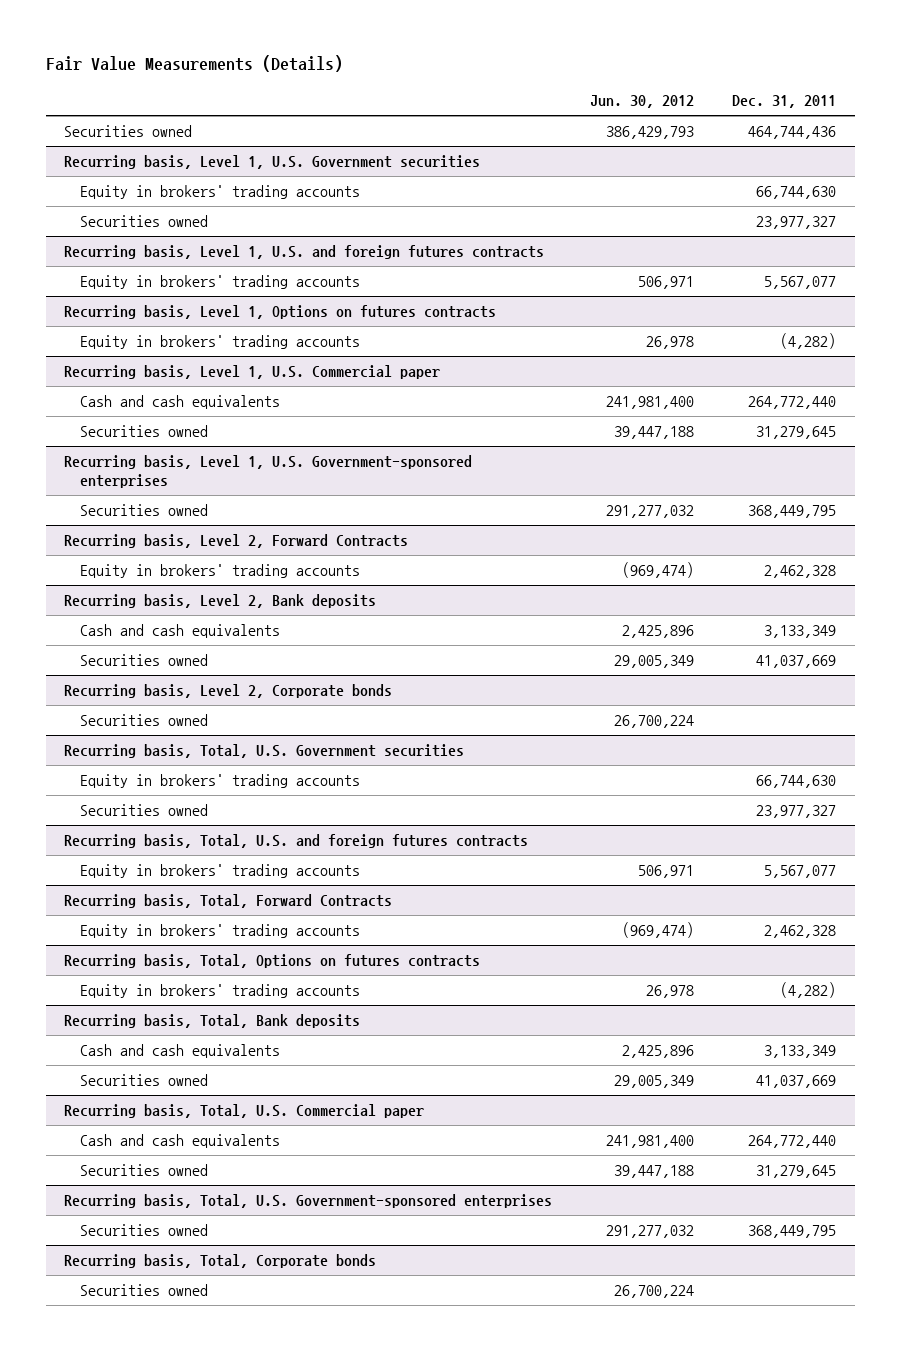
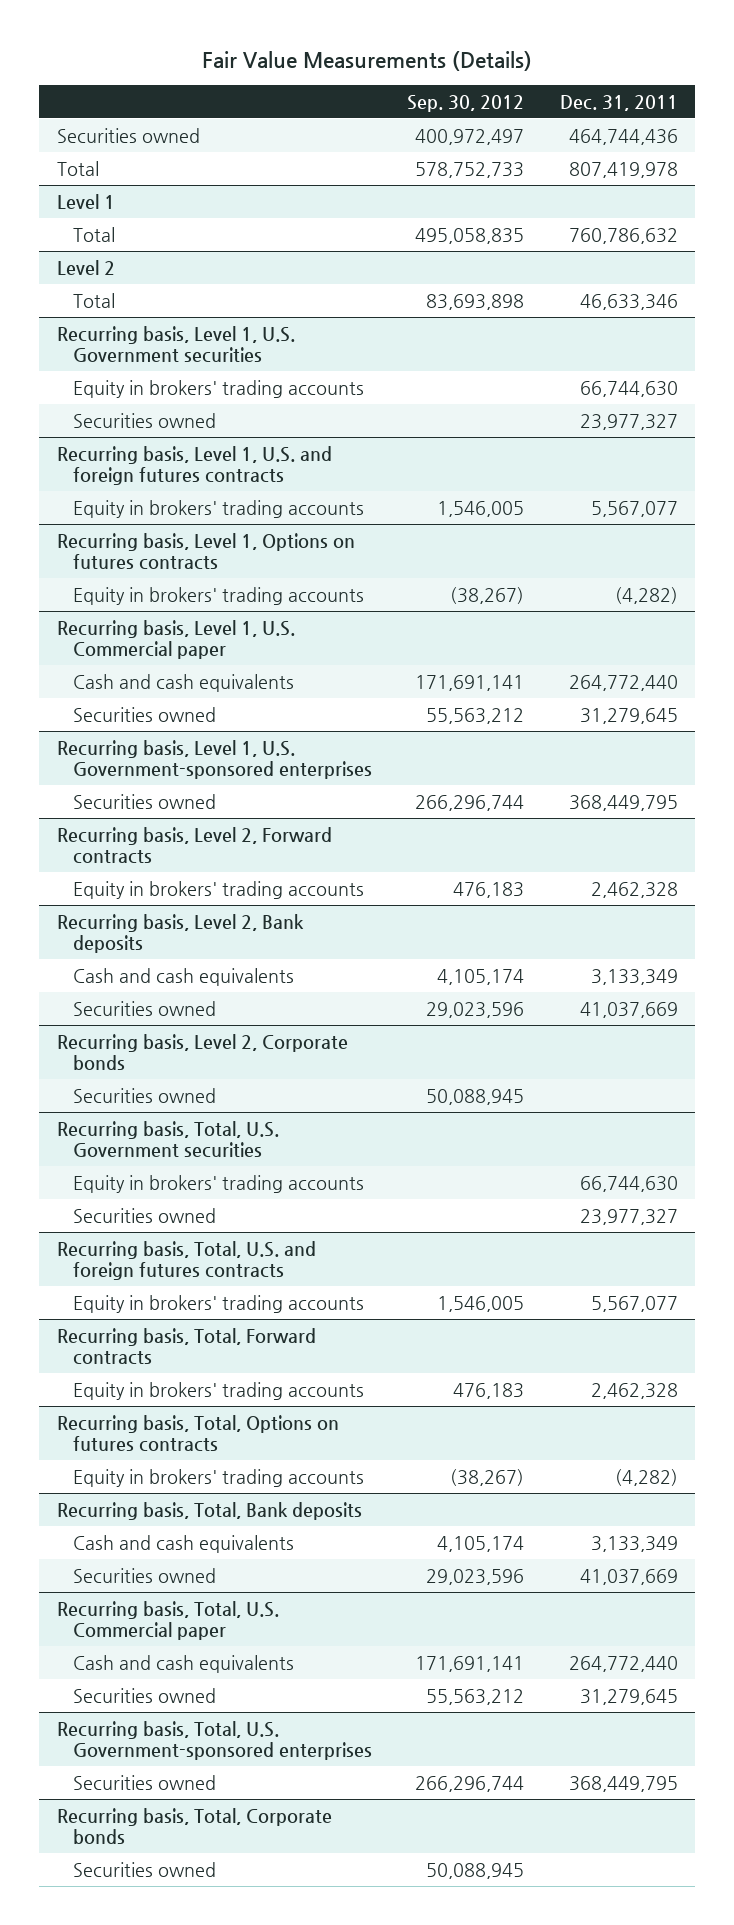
[590,94,695,108] Jun. 30, 2012 -> none
none -> [407,94,525,112] Sep. 30, 2012
none -> [56,160,99,176] Total
none -> [56,193,115,209] Level 1
none -> [73,226,116,242] Total
none -> [56,259,115,275] Level 2
none -> [73,292,116,308] Total
[64,534,409,549] Recurring basis, Level 2, Forward Contracts -> [56,826,332,865] Recurring basis, Level 2, Forward contracts
[64,894,393,909] Recurring basis, Total, Forward Contracts -> [56,1327,316,1366] Recurring basis, Total, Forward contracts

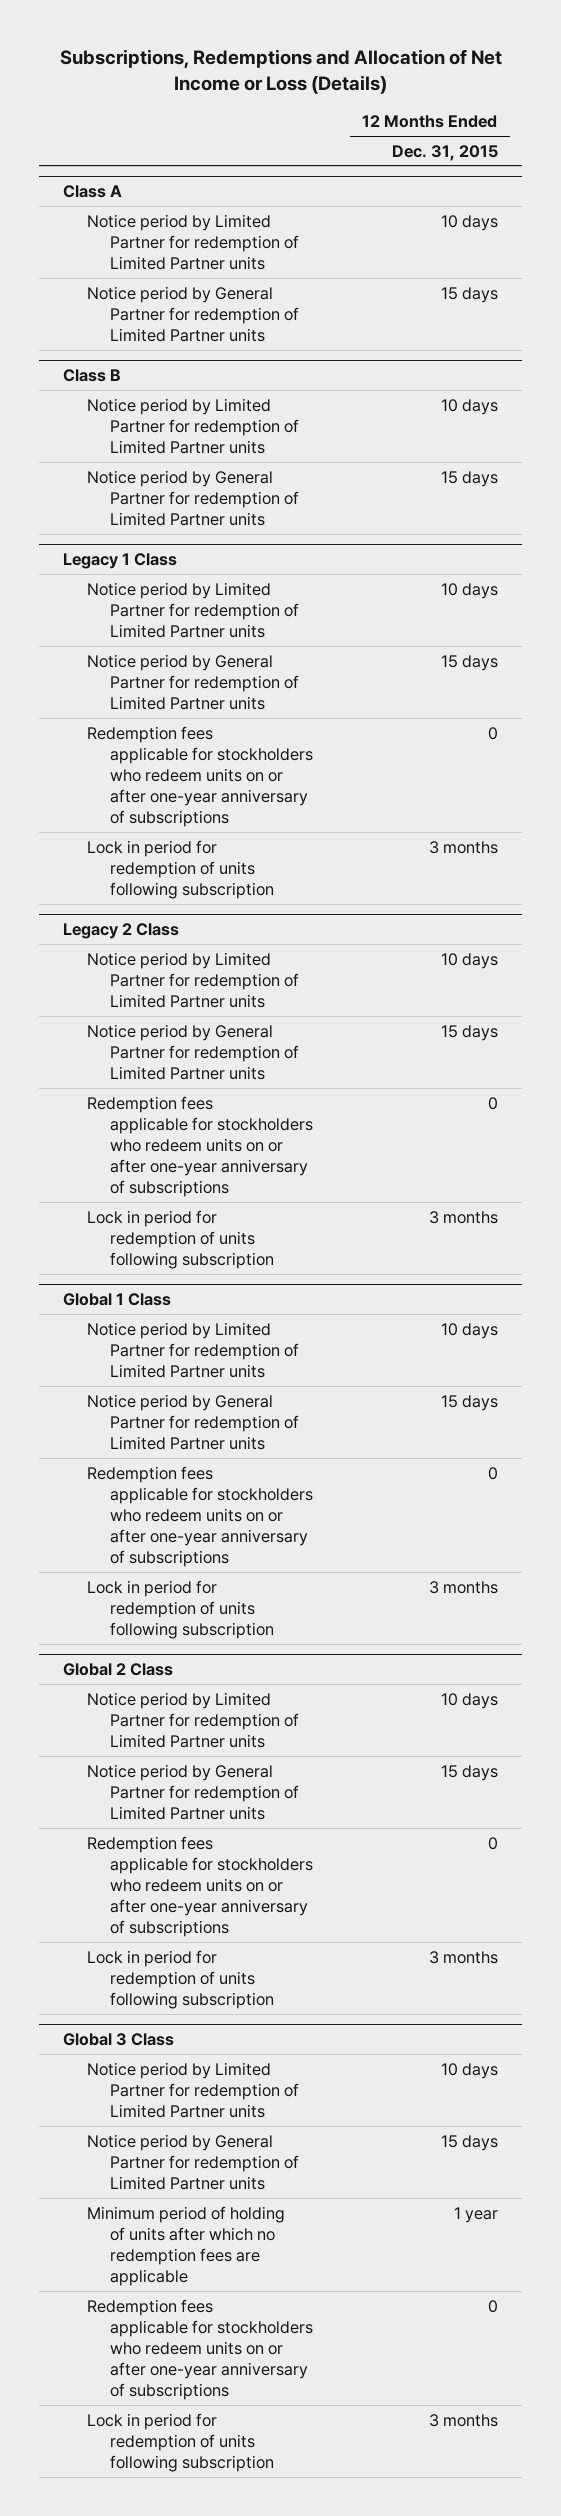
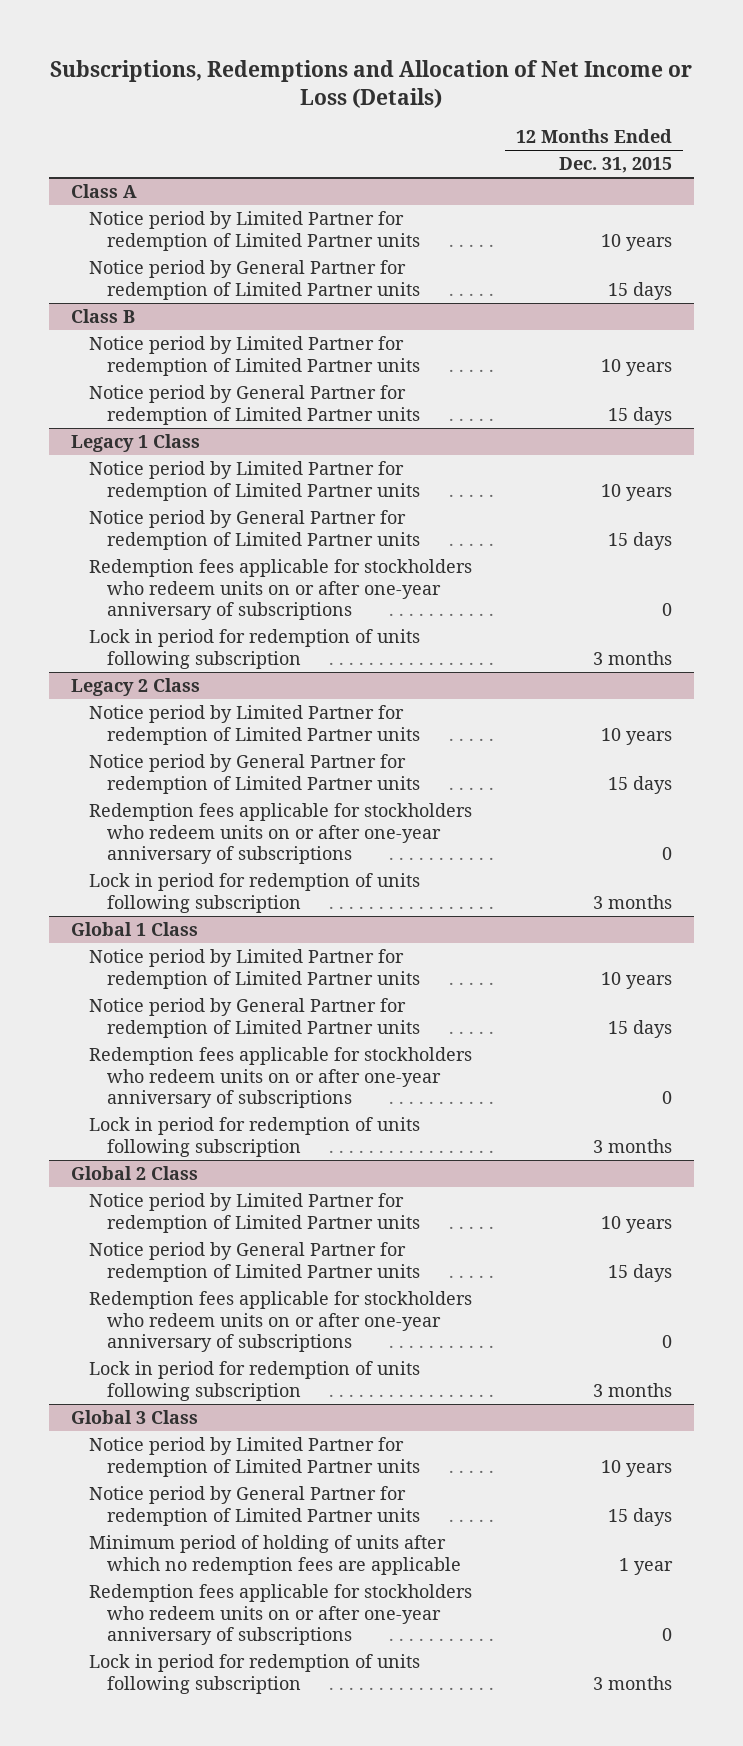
[440,214,498,231] 10 days -> [601,233,673,251] 10 years
[440,398,498,415] 10 days -> [601,358,673,376] 10 years
[440,582,498,599] 10 days -> [601,483,673,501] 10 years
[440,952,498,969] 10 days -> [601,727,673,745] 10 years
[440,1322,498,1339] 10 days -> [601,971,673,989] 10 years
[440,1692,498,1709] 10 days -> [601,1215,673,1233] 10 years
[440,2062,498,2079] 10 days -> [601,1459,673,1477] 10 years

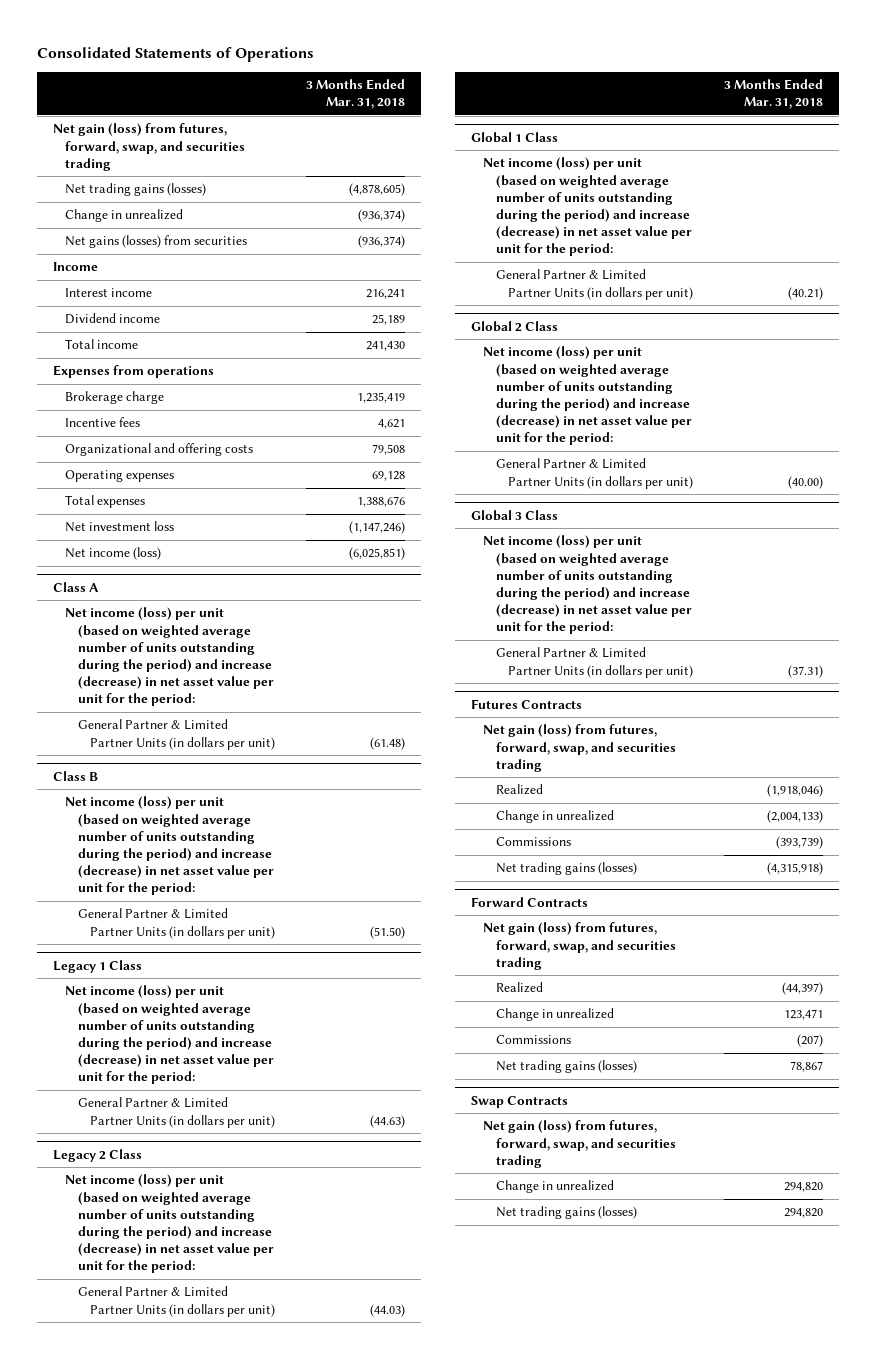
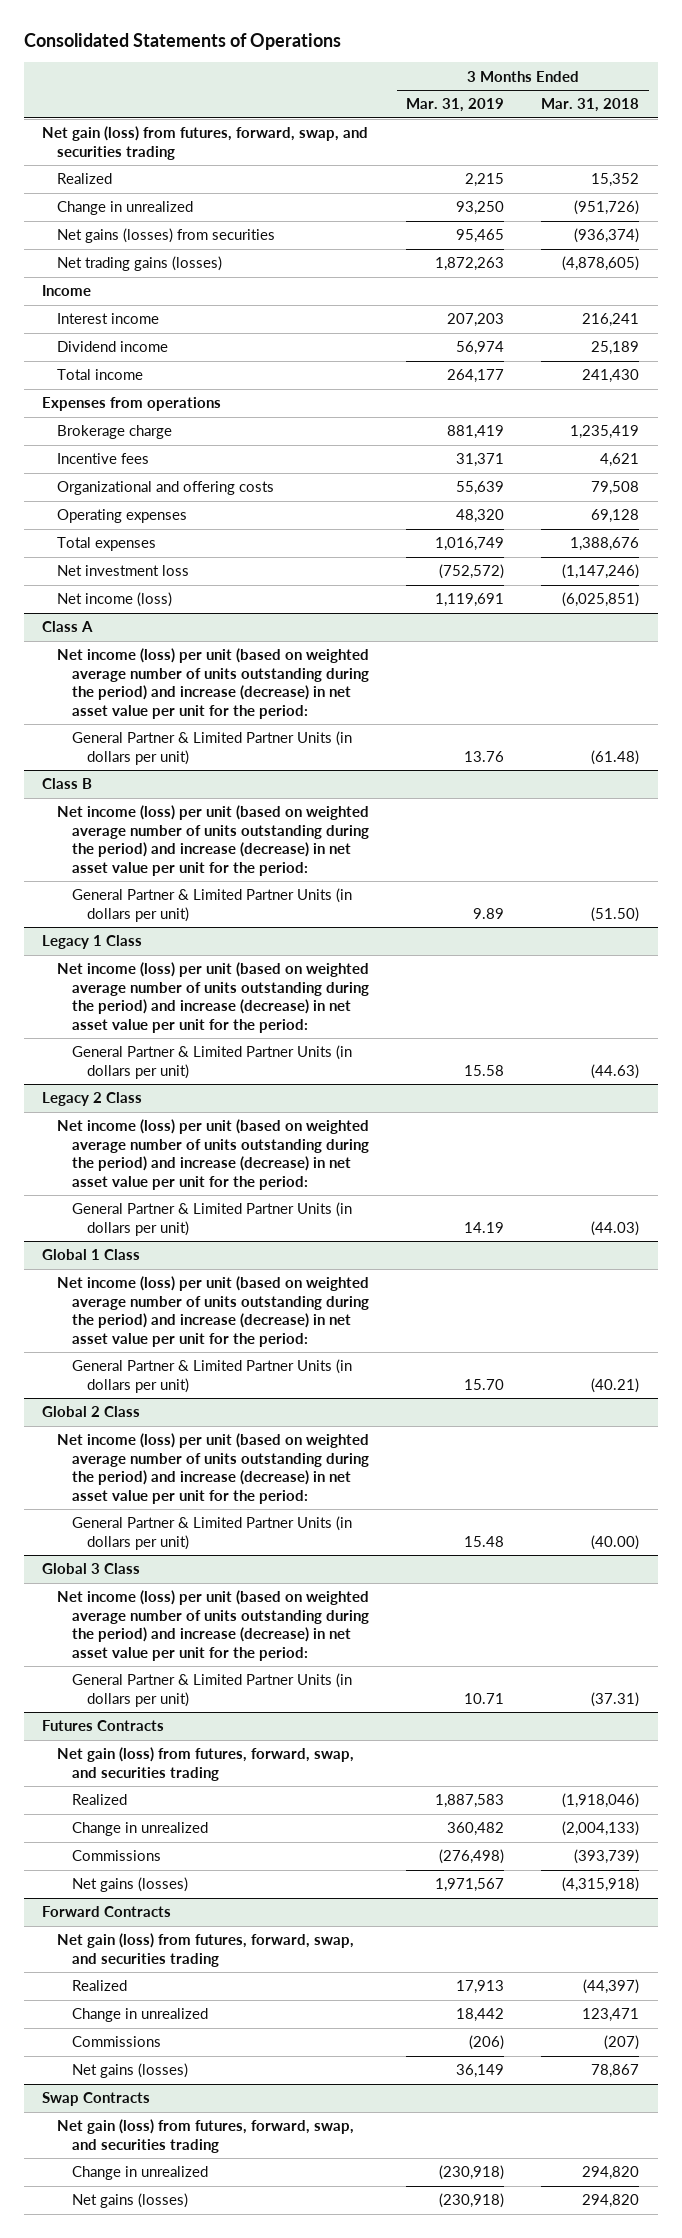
none -> [406,98,505,113] Mar. 31, 2019
none -> [57,173,113,185] Realized
[358,209,406,223] (936,374) -> [574,200,640,216] (951,726)
[65,183,207,197] Net trading gains (losses) -> [57,256,223,272] Net trading gains (losses)
[495,862,637,876] Net trading gains (losses) -> [71,1877,188,1893] Net gains (losses)
[495,1060,637,1074] Net trading gains (losses) -> [71,2063,188,2079] Net gains (losses)
[495,1206,637,1220] Net trading gains (losses) -> [71,2193,188,2209] Net gains (losses)

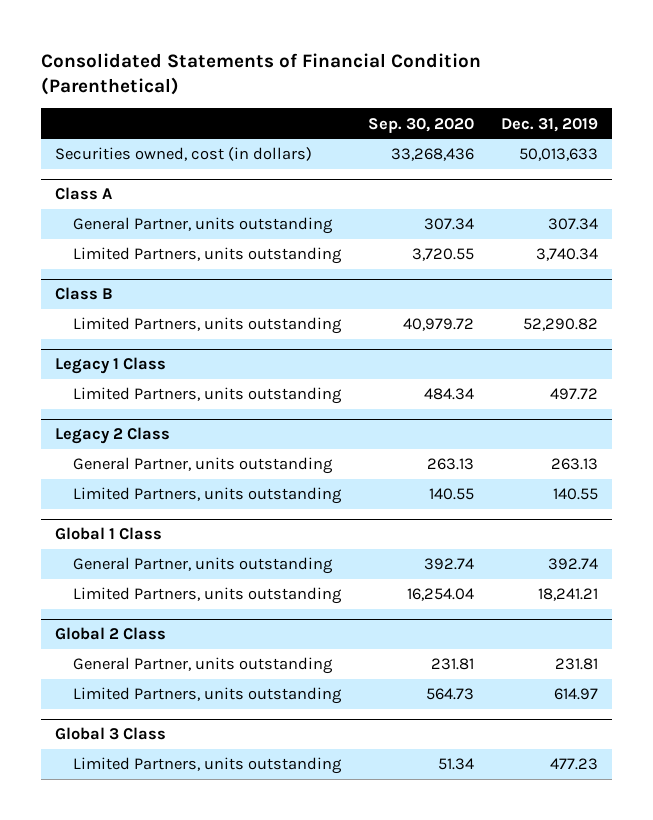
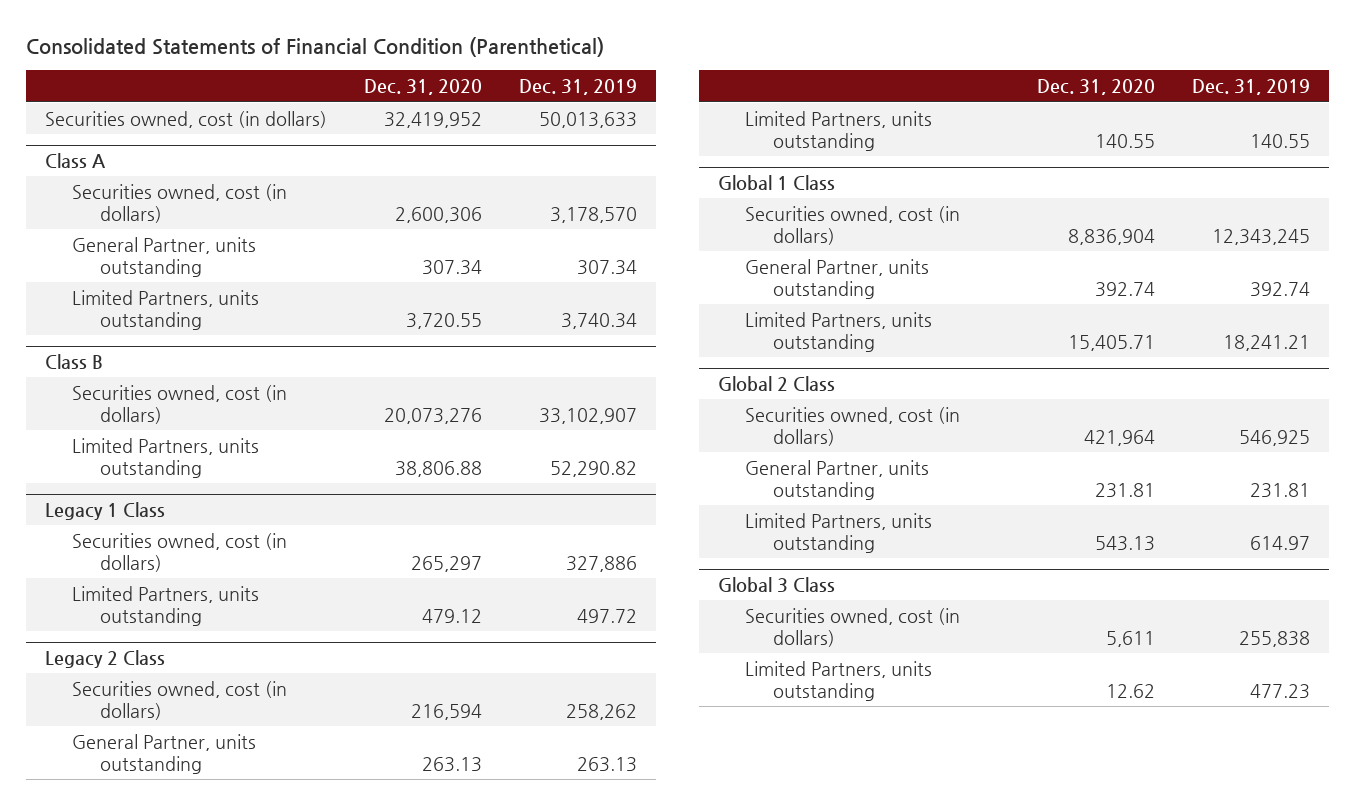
[367,117,474,133] Sep. 30, 2020 -> none
none -> [364,78,483,95] Dec. 31, 2020
none -> [72,183,288,223] Securities owned, cost (in dollars)
none -> [72,384,288,424] Securities owned, cost (in dollars)
none -> [72,532,288,572] Securities owned, cost (in dollars)
none -> [72,680,288,720] Securities owned, cost (in dollars)
none -> [745,205,961,245] Securities owned, cost (in dollars)
none -> [745,406,961,446] Securities owned, cost (in dollars)
none -> [745,607,961,647] Securities owned, cost (in dollars)

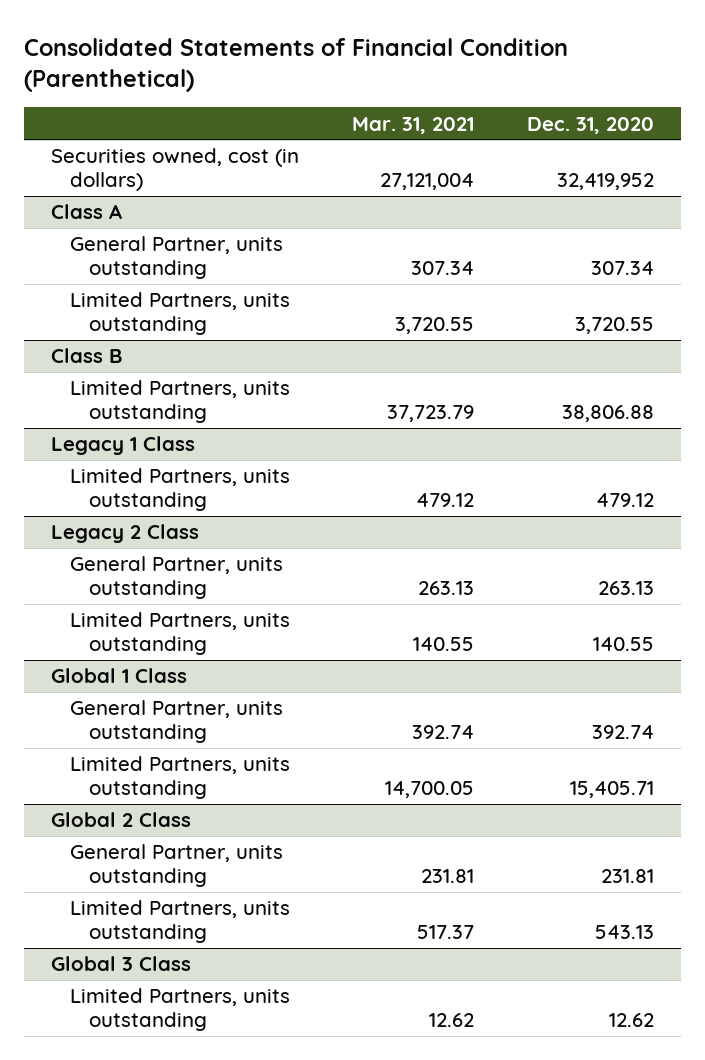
[519,78,638,95] Dec. 31, 2019 -> none
none -> [351,116,474,134] Mar. 31, 2021
[72,183,288,223] Securities owned, cost (in dollars) -> none
[72,384,288,424] Securities owned, cost (in dollars) -> none
[72,532,288,572] Securities owned, cost (in dollars) -> none
[72,680,288,720] Securities owned, cost (in dollars) -> none
[745,205,961,245] Securities owned, cost (in dollars) -> none
[745,406,961,446] Securities owned, cost (in dollars) -> none
[745,607,961,647] Securities owned, cost (in dollars) -> none

